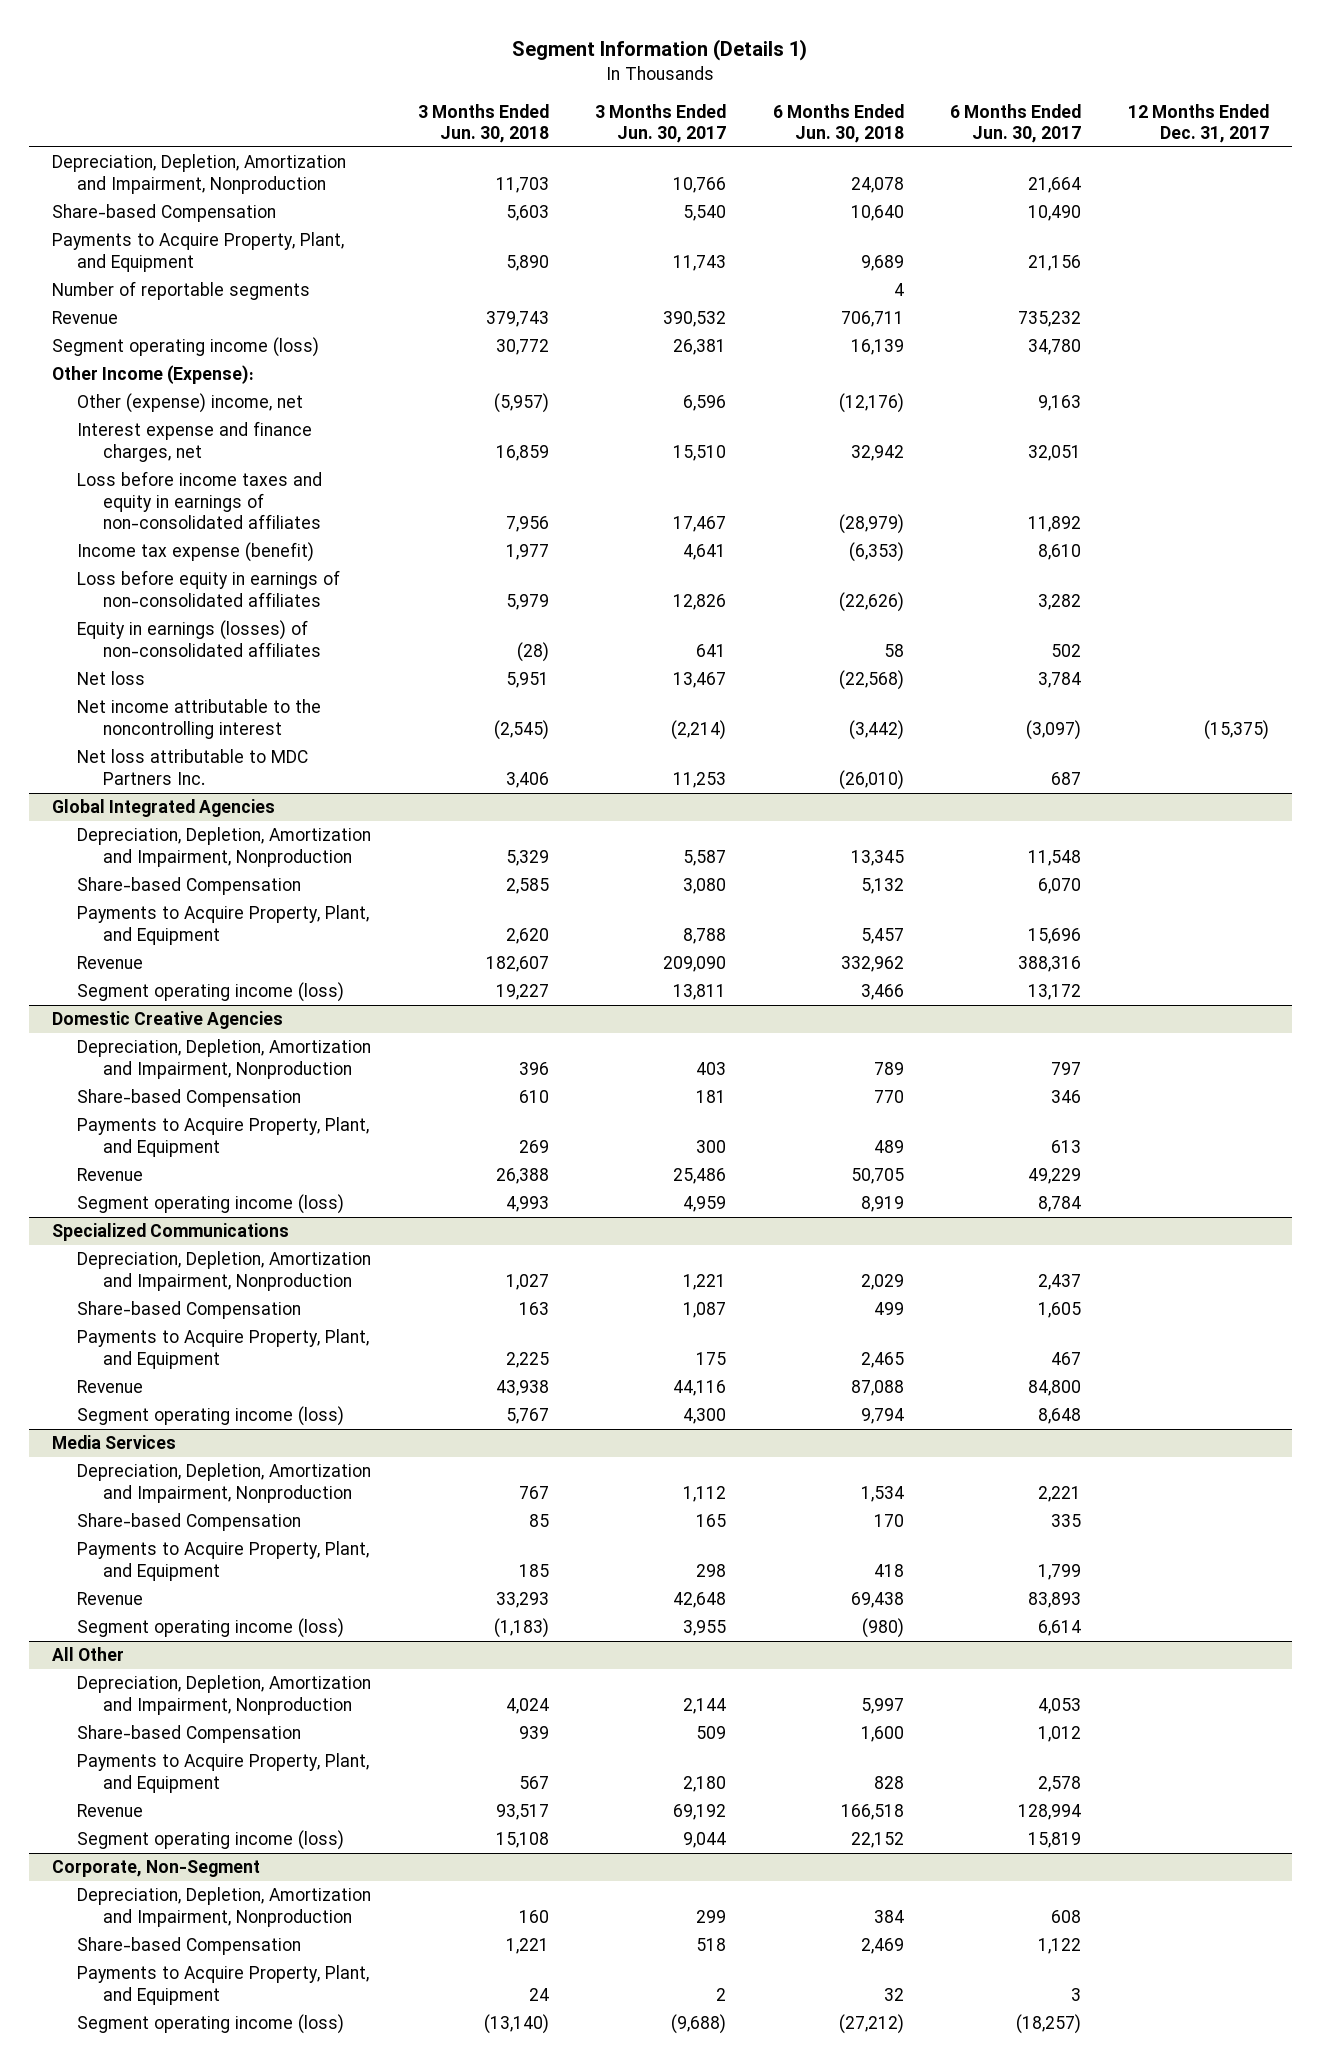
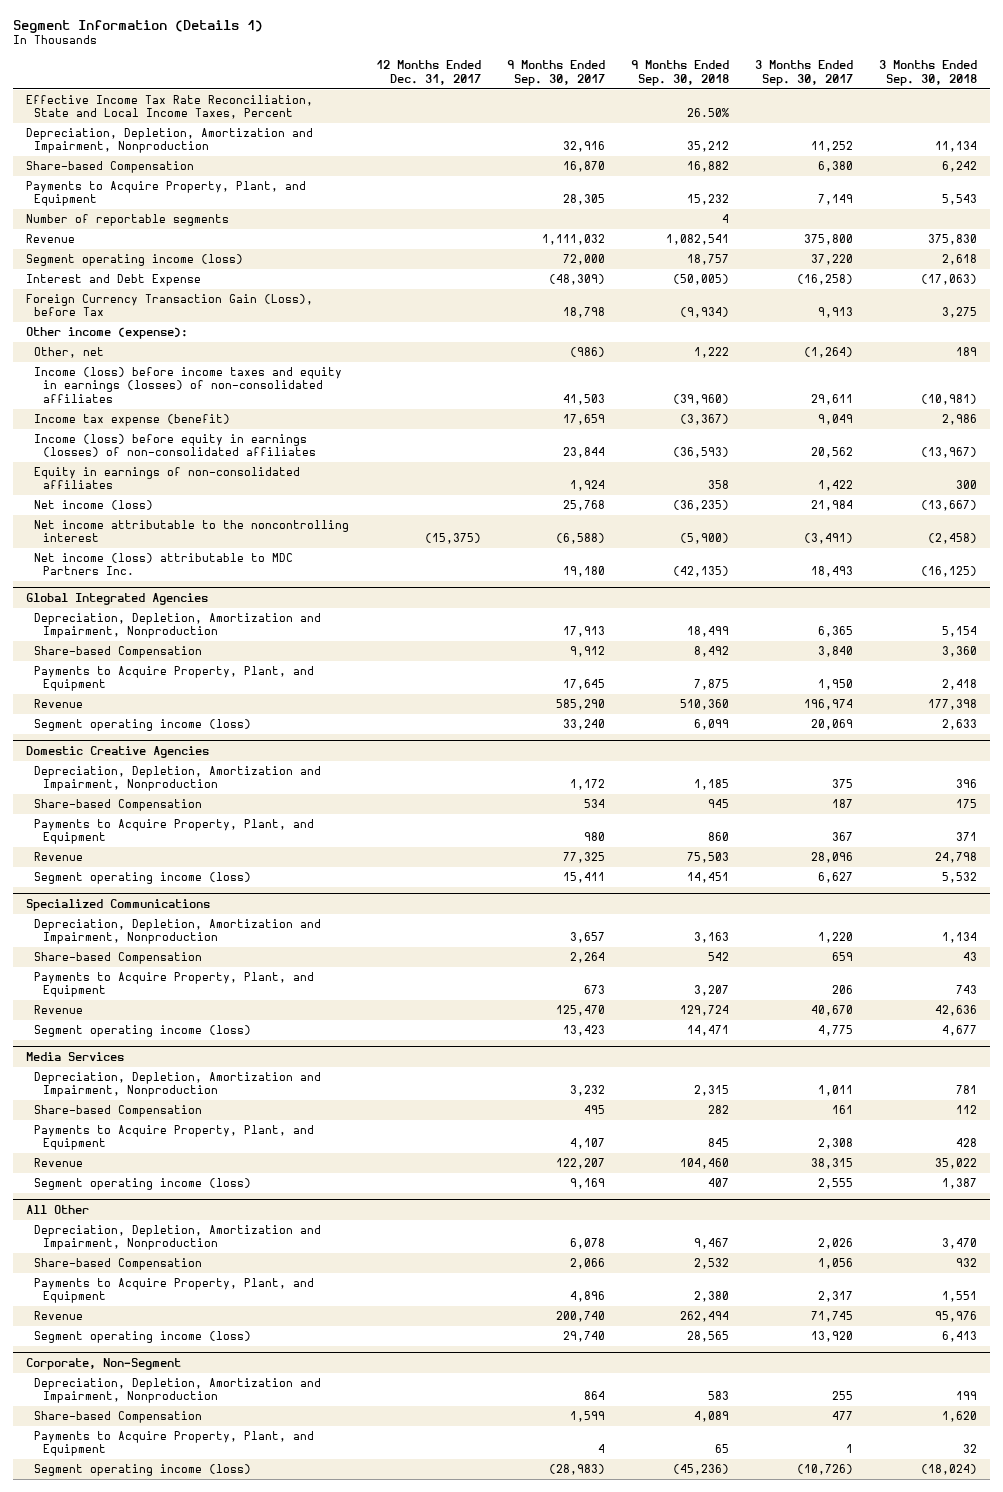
[417,103,549,144] 3 Months Ended Jun. 30, 2018 -> none
[595,103,727,144] 3 Months Ended Jun. 30, 2017 -> none
[772,103,904,144] 6 Months Ended Jun. 30, 2018 -> none
[950,103,1082,144] 6 Months Ended Jun. 30, 2017 -> none
none -> [506,60,605,86] 9 Months Ended Sep. 30, 2017
none -> [630,60,729,86] 9 Months Ended Sep. 30, 2018
none -> [755,60,854,86] 3 Months Ended Sep. 30, 2017
none -> [879,60,978,86] 3 Months Ended Sep. 30, 2018
none -> [25,95,313,120] Effective Income Tax Rate Reconciliation, State and Local Income Taxes, Percent
[77,421,313,462] Interest expense and finance charges, net -> none
none -> [25,274,201,287] Interest and Debt Expense
none -> [25,294,313,317] Foreign Currency Transaction Gain (Loss), before Tax
[52,365,255,385] Other Income (Expense): -> [25,327,188,340] Other income (expense):
[77,393,304,414] Other (expense) income, net -> [34,347,105,359] Other, net
[77,471,323,530] Loss before income taxes and equity in earnings of non-consolidated affiliates -> [34,367,343,403] Income (loss) before income taxes and equity in earnings (losses) of non-consolidated affiliates
[77,570,341,607] Loss before equity in earnings of non-consolidated affiliates -> [34,434,317,458] Income (loss) before equity in earnings (losses) of non-consolidated affiliates
[77,620,321,657] Equity in earnings (losses) of non-consolidated affiliates -> [34,467,301,490] Equity in earnings of non-consolidated affiliates
[77,671,146,686] Net loss -> [34,500,154,511] Net income (loss)
[77,749,309,785] Net loss attributable to MDC Partners Inc. -> [34,553,294,576] Net income (loss) attributable to MDC Partners Inc.

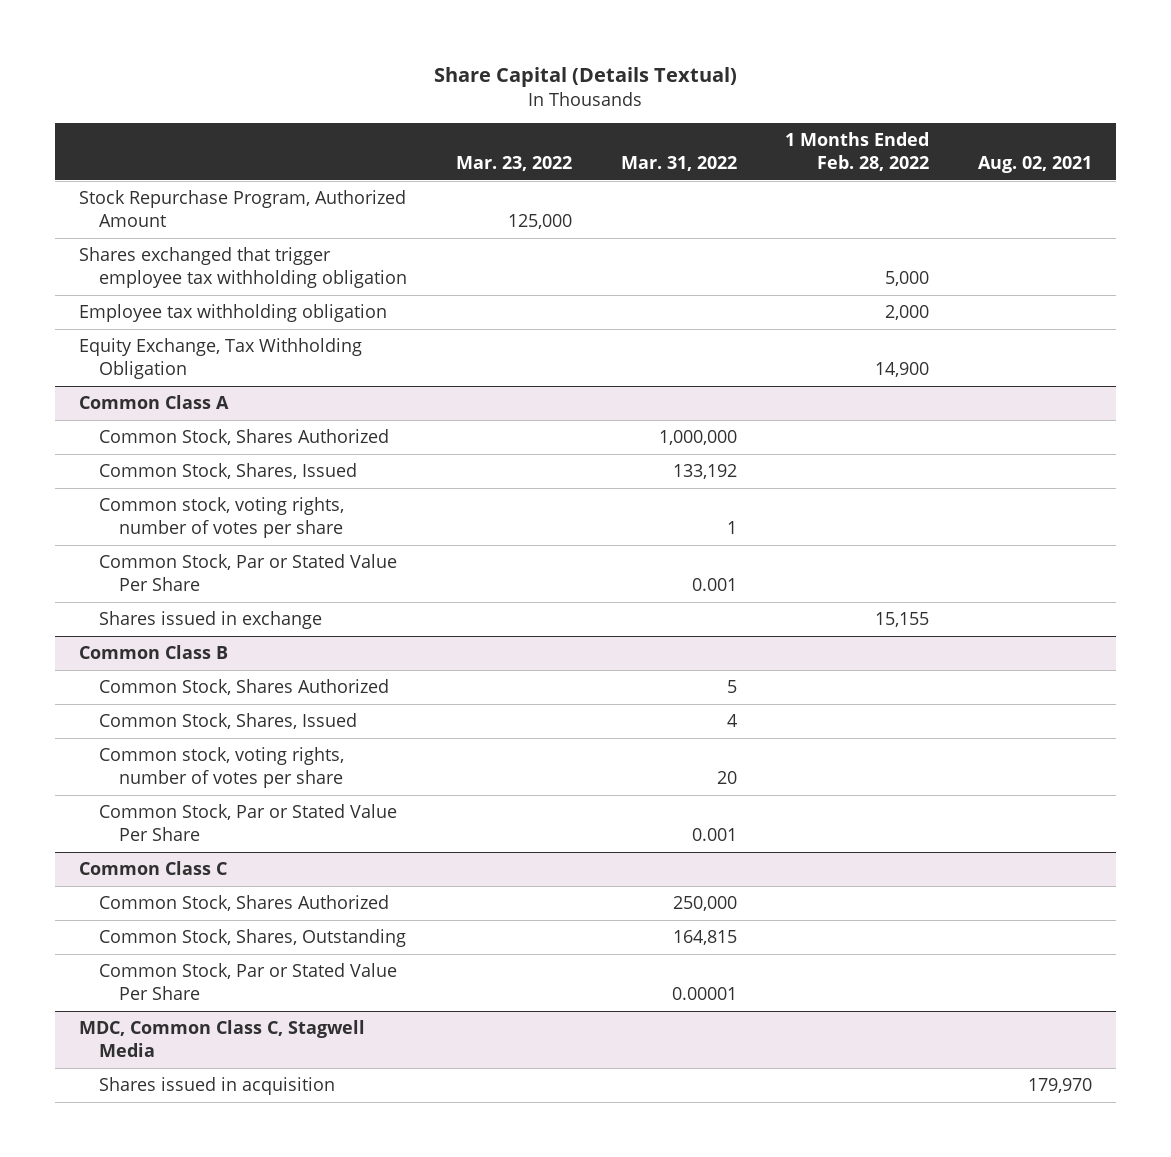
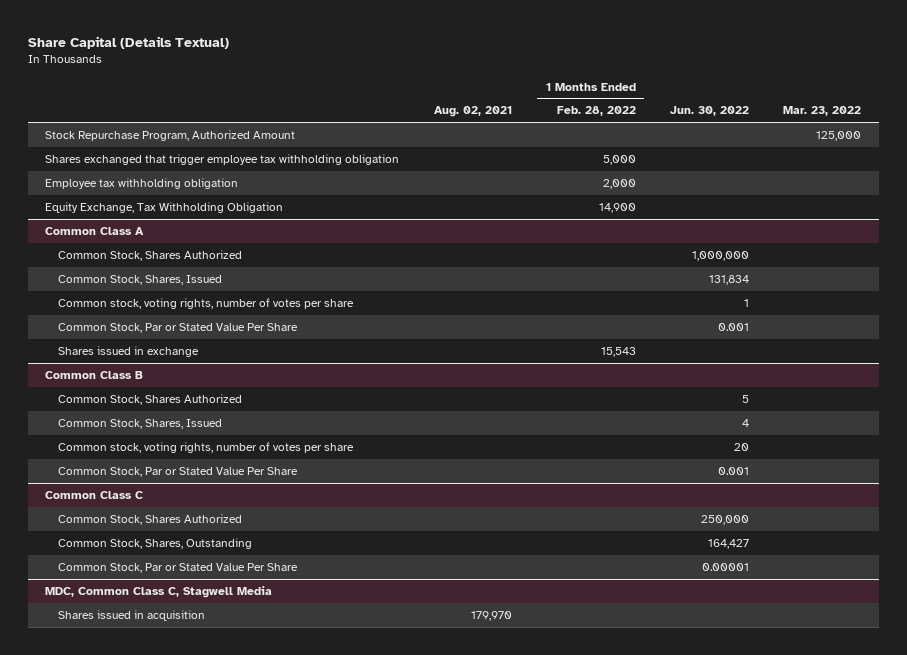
[620,156,737,172] Mar. 31, 2022 -> none
none -> [670,106,750,117] Jun. 30, 2022
[875,612,930,628] 15,155 -> [600,346,636,357] 15,543

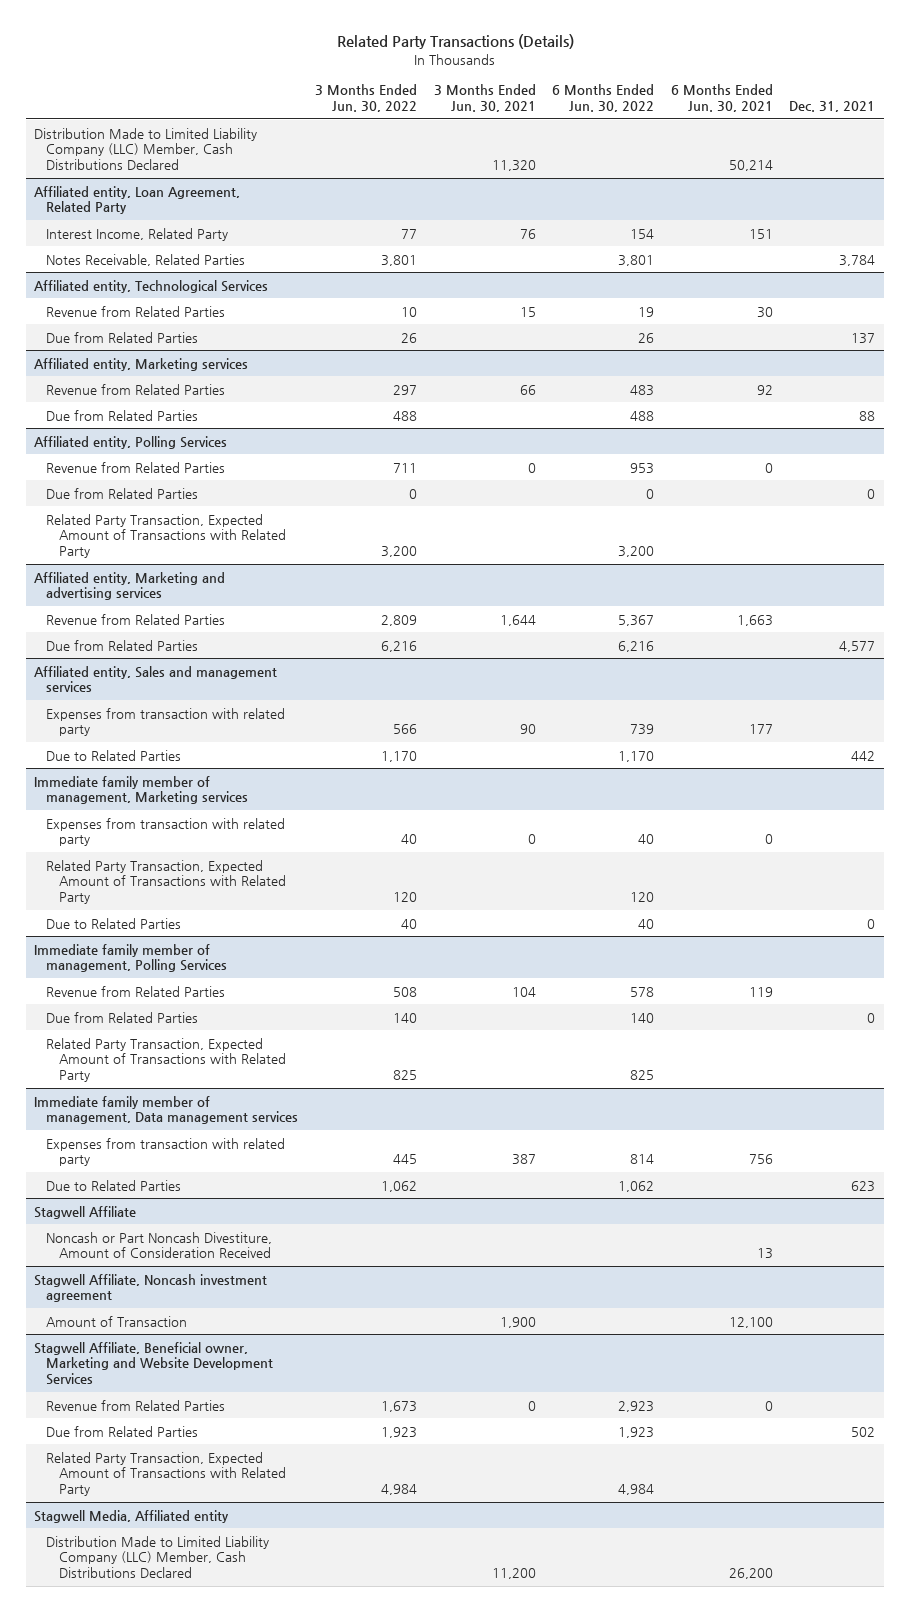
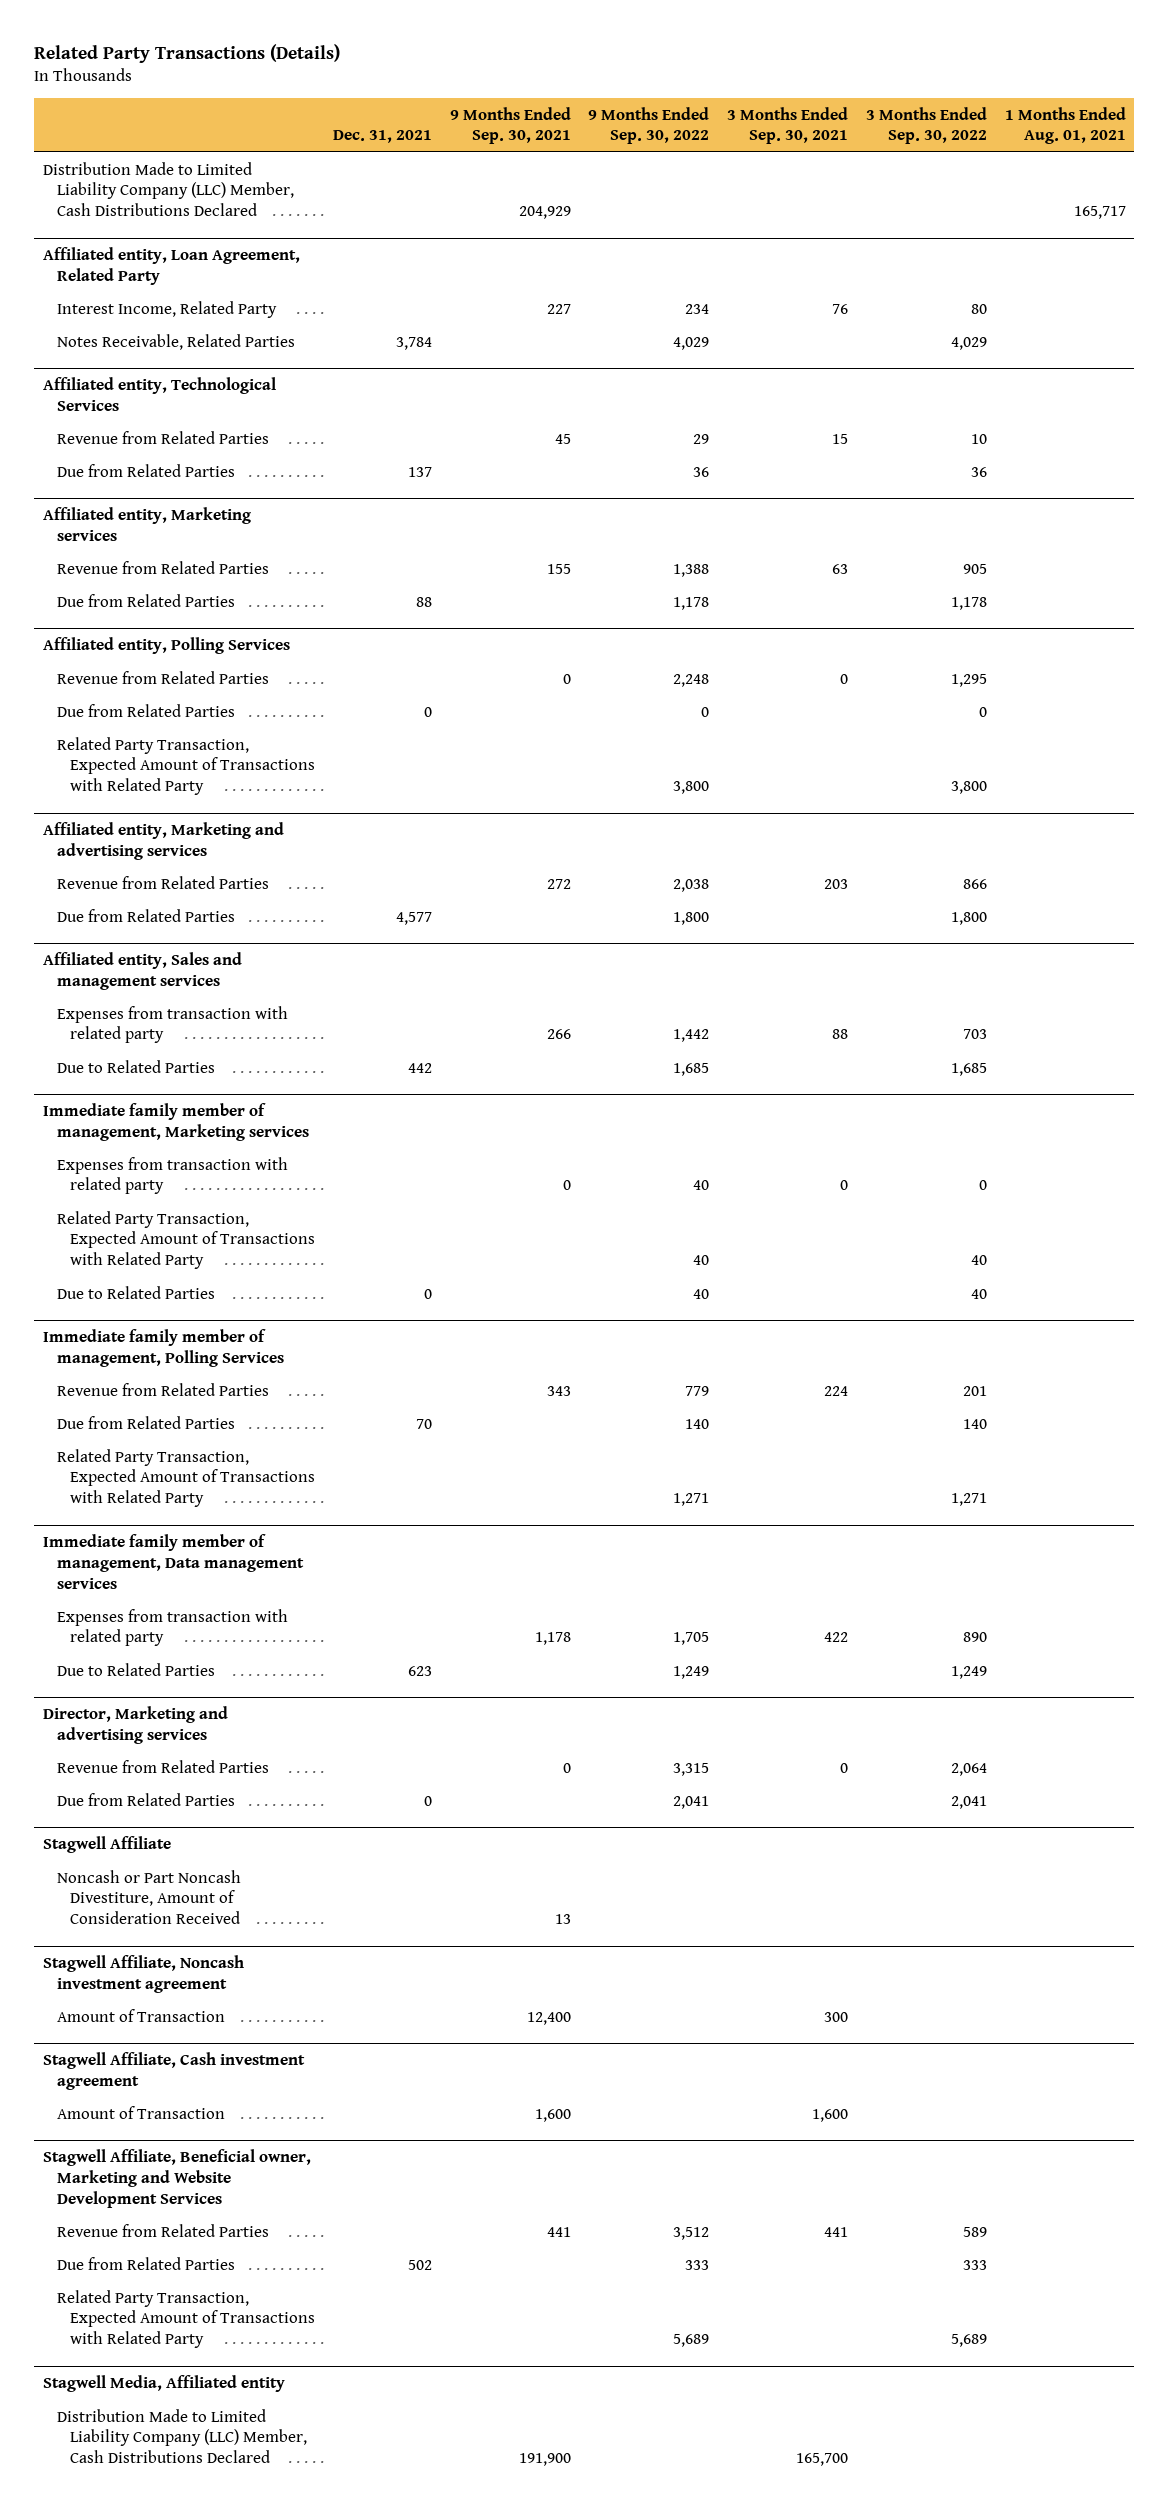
[315,84,418,113] 3 Months Ended Jun. 30, 2022 -> none
[433,84,536,113] 3 Months Ended Jun. 30, 2021 -> none
[552,84,655,113] 6 Months Ended Jun. 30, 2022 -> none
[670,84,773,113] 6 Months Ended Jun. 30, 2021 -> none
none -> [449,106,571,145] 9 Months Ended Sep. 30, 2021
none -> [588,106,710,145] 9 Months Ended Sep. 30, 2022
none -> [727,106,849,145] 3 Months Ended Sep. 30, 2021
none -> [865,106,987,145] 3 Months Ended Sep. 30, 2022
none -> [1004,106,1126,145] 1 Months Ended Aug. 01, 2021
[867,1012,876,1023] 0 -> [416,1418,433,1429] 70
none -> [42,1706,228,1744] Director, Marketing and advertising services
none -> [56,1759,269,1773] Revenue from Related Parties
none -> [56,1792,235,1806] Due from Related Parties
none -> [42,2052,305,2090] Stagwell Affiliate, Cash investment agreement
none -> [56,2105,225,2119] Amount of Transaction

